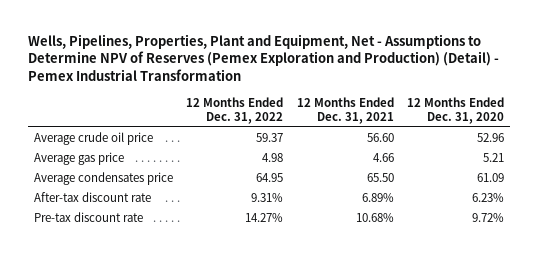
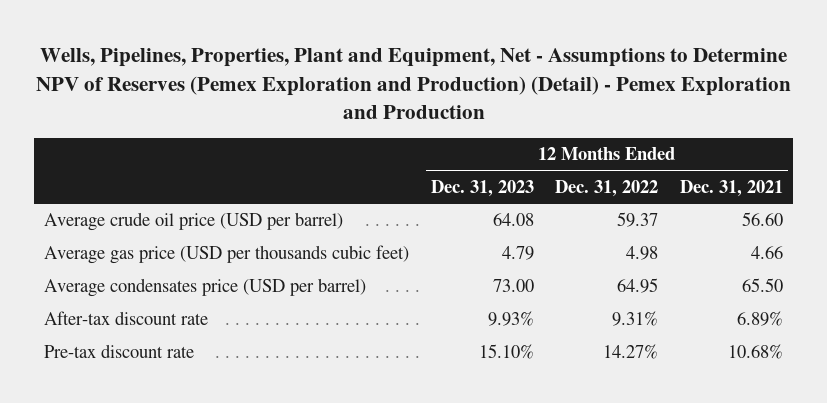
[27,33,499,82] Wells, Pipelines, Properties, Plant and Equipment, Net - Assumptions to Determine NPV of Reserves (Pemex Exploration and Production) (Detail) - Pemex Industrial Transformation -> [35,48,791,120] Wells, Pipelines, Properties, Plant and Equipment, Net - Assumptions to Determine NPV of Reserves (Pemex Exploration and Production) (Detail) - Pemex Exploration and Production
[406,96,504,124] 12 Months Ended Dec. 31, 2020 -> none
none -> [430,180,534,198] Dec. 31, 2023
[34,132,154,146] Average crude oil price -> [44,212,344,232] Average crude oil price (USD per barrel)
[34,152,125,166] Average gas price -> [44,245,410,265] Average gas price (USD per thousands cubic feet)
[34,172,174,186] Average condensates price -> [44,278,367,298] Average condensates price (USD per barrel)

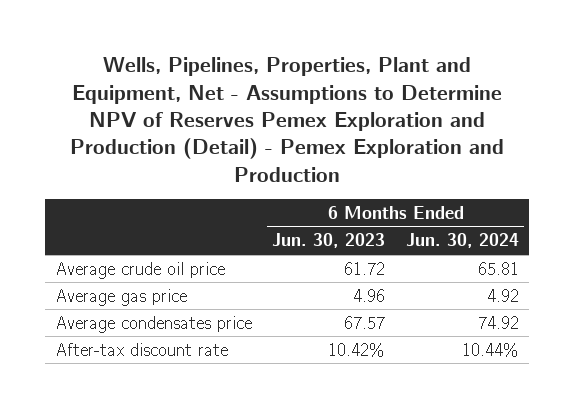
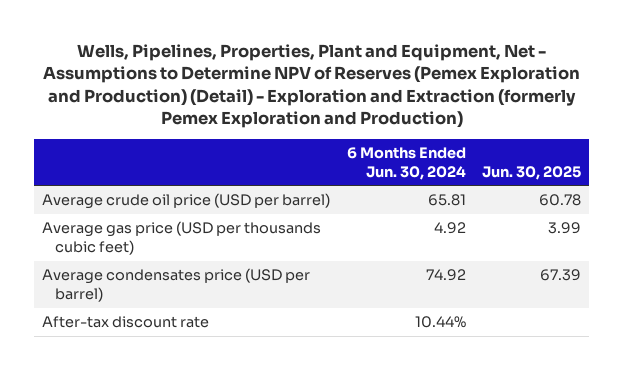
[69,57,504,182] Wells, Pipelines, Properties, Plant and Equipment, Net - Assumptions to Determine NPV of Reserves Pemex Exploration and Production (Detail) - Pemex Exploration and Production -> [42,43,580,129] Wells, Pipelines, Properties, Plant and Equipment, Net - Assumptions to Determine NPV of Reserves (Pemex Exploration and Production) (Detail) - Exploration and Extraction (formerly Pemex Exploration and Production)
[272,233,386,249] Jun. 30, 2023 -> none
none -> [481,165,581,180] Jun. 30, 2025
[55,261,226,279] Average crude oil price -> [42,193,331,210] Average crude oil price (USD per barrel)
[55,288,188,306] Average gas price -> [42,221,322,255] Average gas price (USD per thousands cubic feet)
[55,315,253,333] Average condensates price -> [42,268,311,302] Average condensates price (USD per barrel)

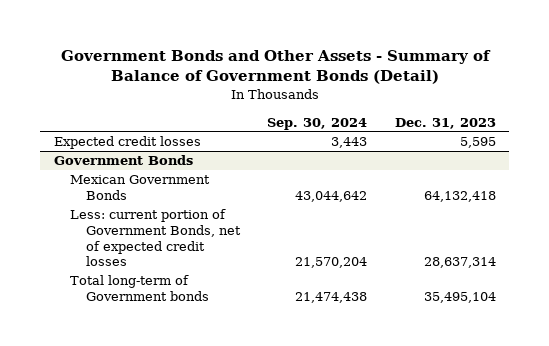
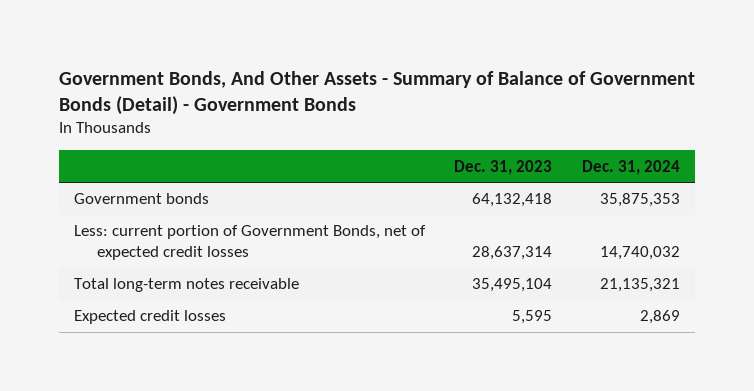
[60,49,491,85] Government Bonds and Other Assets - Summary of Balance of Government Bonds (Detail) -> [58,70,695,115] Government Bonds, And Other Assets - Summary of Balance of Government Bonds (Detail) - Government Bonds
[267,117,368,130] Sep. 30, 2024 -> none
none -> [582,159,681,175] Dec. 31, 2024
[53,155,193,166] Government Bonds -> none
[69,175,210,201] Mexican Government Bonds -> [73,193,209,205] Government bonds
[69,275,210,302] Total long-term of Government bonds -> [73,278,299,293] Total long-term notes receivable
[53,136,201,150] Expected credit losses -> [73,310,226,325] Expected credit losses

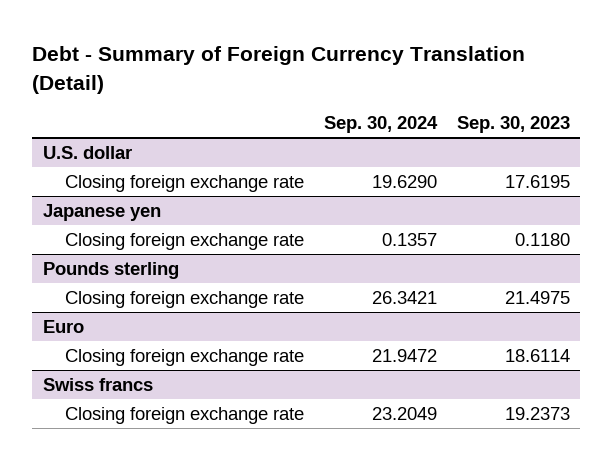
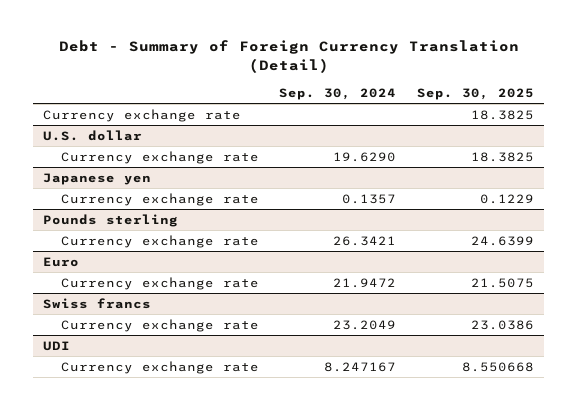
[456,116,570,134] Sep. 30, 2023 -> none
none -> [417,87,535,100] Sep. 30, 2025
none -> [43,108,242,122] Currency exchange rate
[64,175,304,193] Closing foreign exchange rate -> [60,150,259,164] Currency exchange rate
[64,233,304,251] Closing foreign exchange rate -> [60,192,259,206] Currency exchange rate
[64,291,304,309] Closing foreign exchange rate -> [60,234,259,248] Currency exchange rate
[64,349,304,367] Closing foreign exchange rate -> [60,276,259,290] Currency exchange rate
[64,407,304,425] Closing foreign exchange rate -> [60,318,259,332] Currency exchange rate
none -> [43,340,71,351] UDI
none -> [60,360,259,374] Currency exchange rate

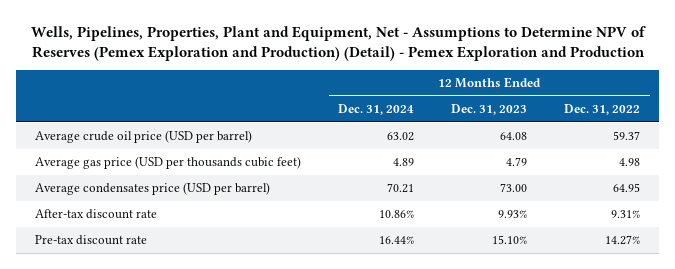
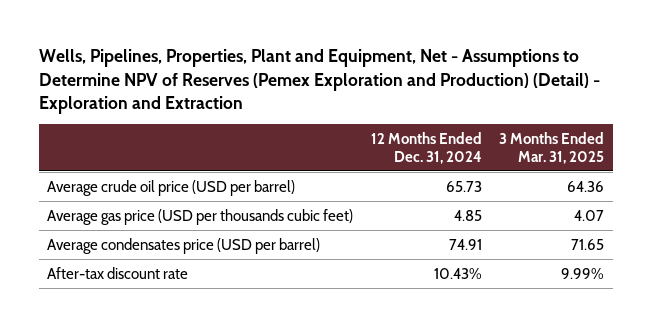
[30,25,646,62] Wells, Pipelines, Properties, Plant and Equipment, Net - Assumptions to Determine NPV of Reserves (Pemex Exploration and Production) (Detail) - Pemex Exploration and Production -> [38,49,600,114] Wells, Pipelines, Properties, Plant and Equipment, Net - Assumptions to Determine NPV of Reserves (Pemex Exploration and Production) (Detail) - Exploration and Extraction
[451,103,528,115] Dec. 31, 2023 -> none
[564,103,641,115] Dec. 31, 2022 -> none
none -> [499,131,605,164] 3 Months Ended Mar. 31, 2025
[34,235,147,246] Pre-tax discount rate -> none
[387,132,415,142] 63.02 -> [445,180,482,192] 65.73
[393,158,415,167] 4.89 -> [453,209,482,221] 4.85
[387,183,415,194] 70.21 -> [448,238,482,250] 74.91
[379,210,415,219] 10.86% -> [433,267,482,279] 10.43%

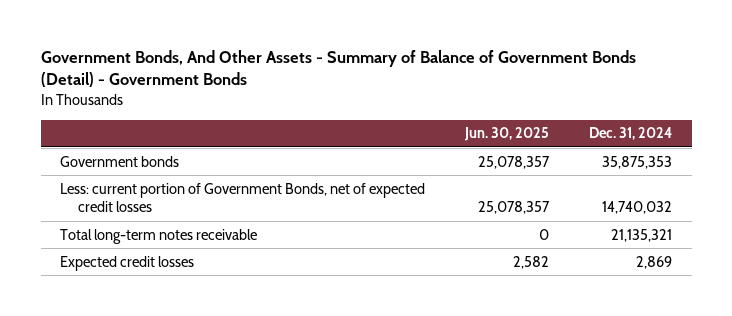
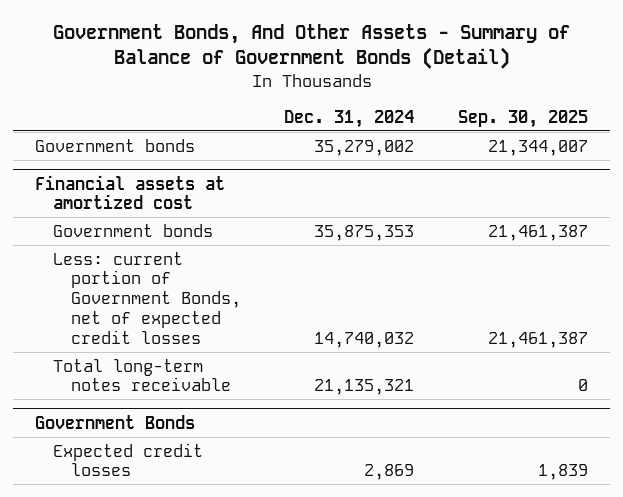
[40,50,636,88] Government Bonds, And Other Assets - Summary of Balance of Government Bonds (Detail) - Government Bonds -> [52,23,570,70] Government Bonds, And Other Assets - Summary of Balance of Government Bonds (Detail)
[464,127,550,142] Jun. 30, 2025 -> none
none -> [457,109,588,128] Sep. 30, 2025
none -> [35,138,196,152] Government bonds
none -> [35,174,226,210] Financial assets at amortized cost
none -> [35,414,196,429] Government Bonds

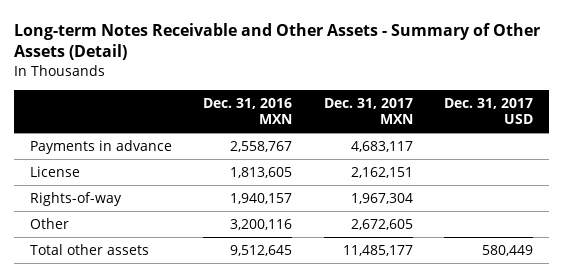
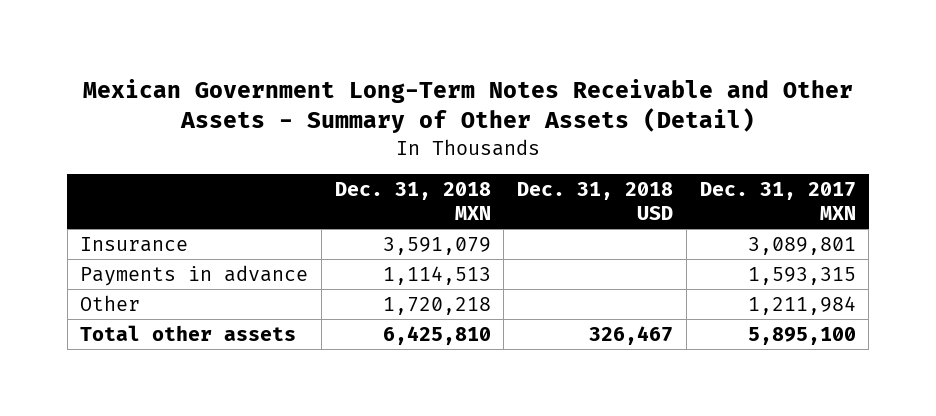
[14,22,541,61] Long-term Notes Receivable and Other Assets - Summary of Other Assets (Detail) -> [82,78,853,134] Mexican Government Long-Term Notes Receivable and Other Assets - Summary of Other Assets (Detail)
[203,97,293,125] Dec. 31, 2016 MXN -> none
[444,97,534,125] Dec. 31, 2017 USD -> none
none -> [334,182,491,221] Dec. 31, 2018 MXN
none -> [517,182,674,221] Dec. 31, 2018 USD
[29,165,80,177] License -> none
[29,191,122,206] Rights-of-way -> none
none -> [80,236,189,252] Insurance
[350,140,413,152] 4,683,117 -> [747,266,856,285] 1,593,315
[350,218,413,230] 2,672,605 -> [747,295,856,315] 1,211,984
[342,244,413,256] 11,485,177 -> [747,326,856,345] 5,895,100

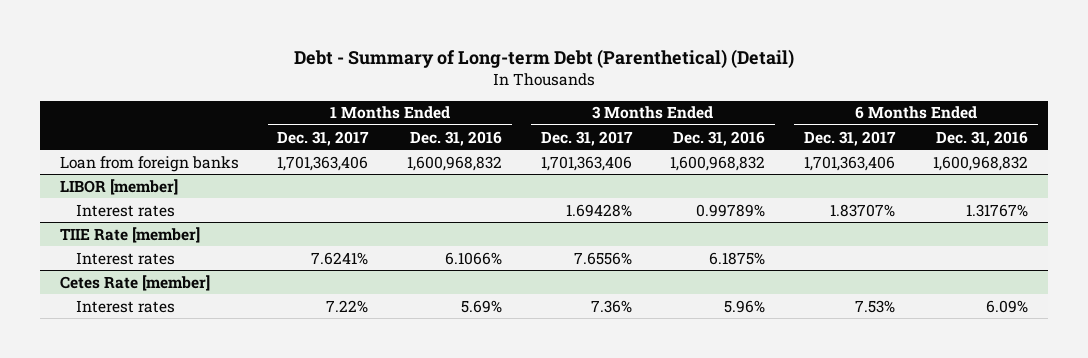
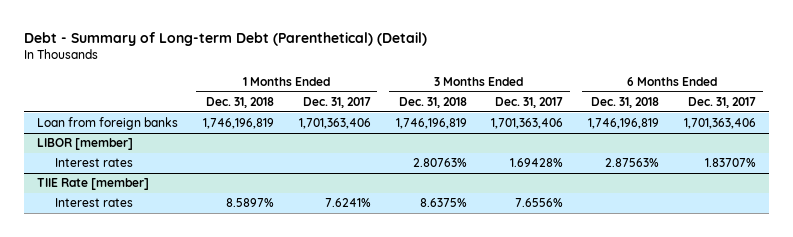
[409,130,502,146] Dec. 31, 2016 -> none
[673,130,766,146] Dec. 31, 2016 -> none
[936,130,1029,146] Dec. 31, 2016 -> none
none -> [205,96,274,108] Dec. 31, 2018
none -> [398,96,467,108] Dec. 31, 2018
none -> [591,96,660,108] Dec. 31, 2018
[59,274,210,291] Cetes Rate [member] -> none
[75,299,175,313] Interest rates -> none

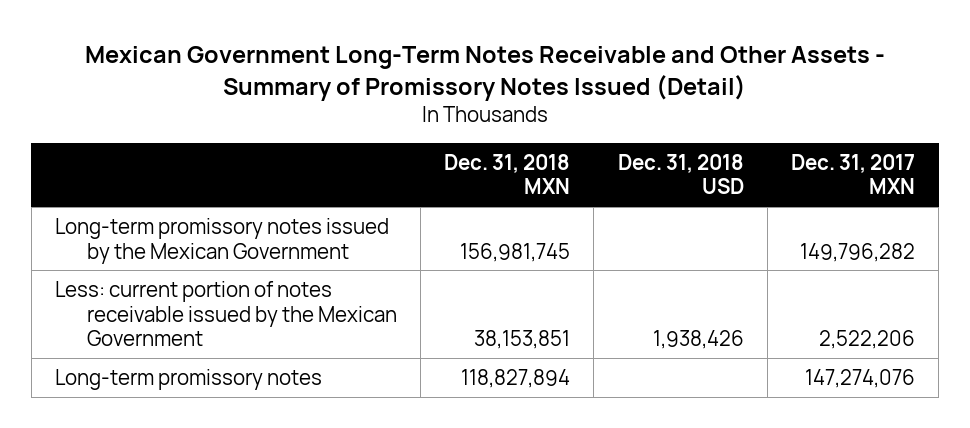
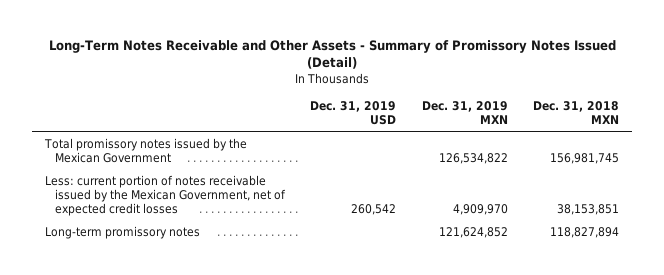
[85,45,886,101] Mexican Government Long-Term Notes Receivable and Other Assets - Summary of Promissory Notes Issued (Detail) -> [48,39,616,70] Long-Term Notes Receivable and Other Assets - Summary of Promissory Notes Issued (Detail)
[617,153,744,195] Dec. 31, 2018 USD -> none
[791,153,916,195] Dec. 31, 2017 MXN -> none
none -> [310,100,397,125] Dec. 31, 2019 USD
none -> [421,100,508,124] Dec. 31, 2019 MXN
[54,217,389,264] Long-term promissory notes issued by the Mexican Government -> [43,137,247,163] Total promissory notes issued by the Mexican Government
[54,280,397,347] Less: current portion of notes receivable issued by the Mexican Government -> [44,174,286,216] Less: current portion of notes receivable issued by the Mexican Government, net of expected credit losses

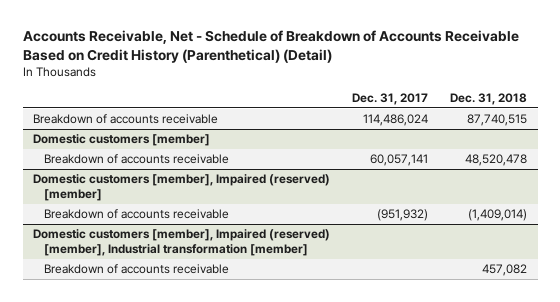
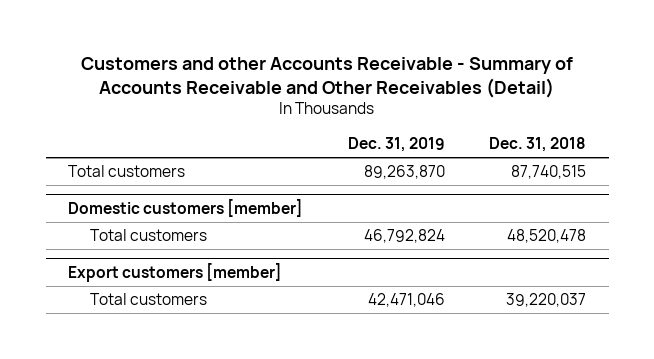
[22,30,519,63] Accounts Receivable, Net - Schedule of Breakdown of Accounts Receivable Based on Credit History (Parenthetical) (Detail) -> [81,56,574,98] Customers and other Accounts Receivable - Summary of Accounts Receivable and Other Receivables (Detail)
[352,93,429,106] Dec. 31, 2017 -> none
none -> [347,137,445,153] Dec. 31, 2019
[33,114,219,125] Breakdown of accounts receivable -> [67,165,185,178] Total customers
[33,174,331,201] Domestic customers [member], Impaired (reserved) [member] -> none
[44,209,230,220] Breakdown of accounts receivable -> none
[33,229,331,256] Domestic customers [member], Impaired (reserved) [member], Industrial transformation [member] -> none
[44,264,230,275] Breakdown of accounts receivable -> none
[44,154,230,165] Breakdown of accounts receivable -> [90,229,208,242] Total customers
none -> [67,262,282,282] Export customers [member]
none -> [90,293,208,306] Total customers

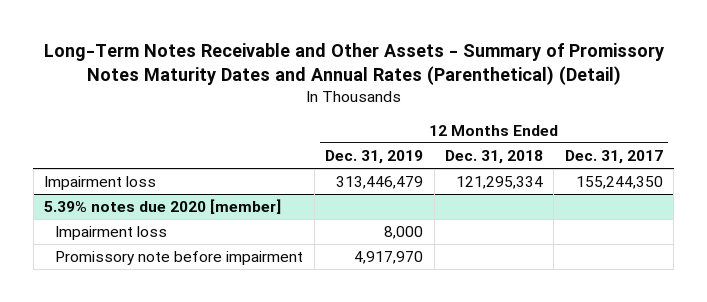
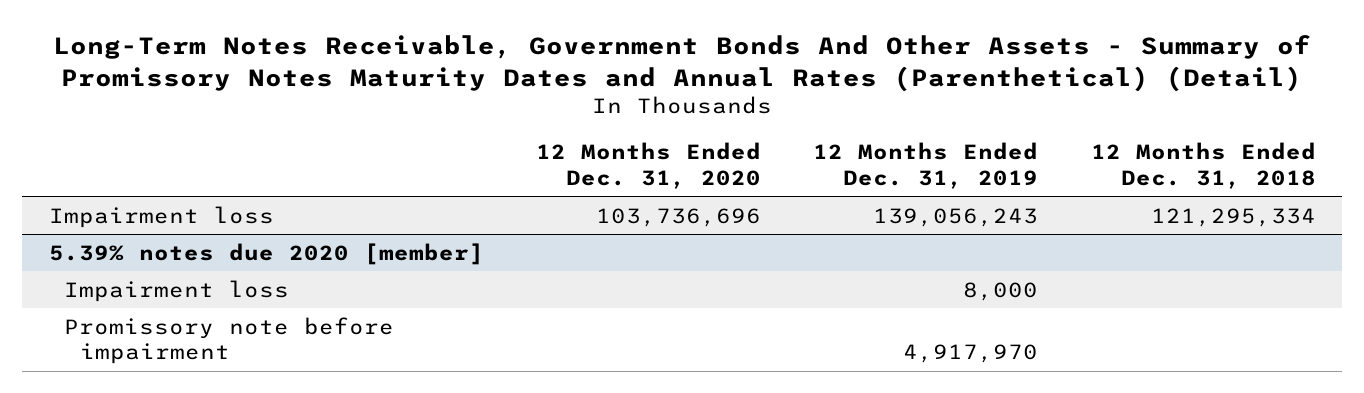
[43,43,664,86] Long-Term Notes Receivable and Other Assets - Summary of Promissory Notes Maturity Dates and Annual Rates (Parenthetical) (Detail) -> [53,35,1312,92] Long-Term Notes Receivable, Government Bonds And Other Assets - Summary of Promissory Notes Maturity Dates and Annual Rates (Parenthetical) (Detail)
[564,150,663,165] Dec. 31, 2017 -> none
none -> [536,142,762,189] 12 Months Ended Dec. 31, 2020
[336,176,424,190] 313,446,479 -> [873,207,1039,227] 139,056,243

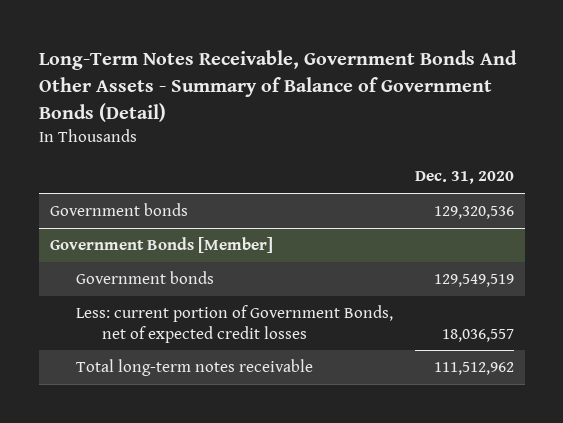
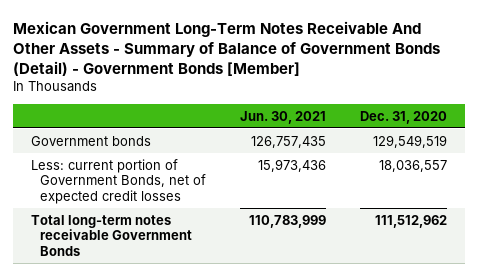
[38,50,517,122] Long-Term Notes Receivable, Government Bonds And Other Assets - Summary of Balance of Government Bonds (Detail) -> [13,20,441,76] Mexican Government Long-Term Notes Receivable And Other Assets - Summary of Balance of Government Bonds (Detail) - Government Bonds [Member]
none -> [240,110,327,124] Jun. 30, 2021
[49,203,188,217] Government bonds -> none
[49,237,273,254] Government Bonds [Member] -> none
[75,359,313,377] Total long-term notes receivable -> [30,214,192,257] Total long-term notes receivable Government Bonds

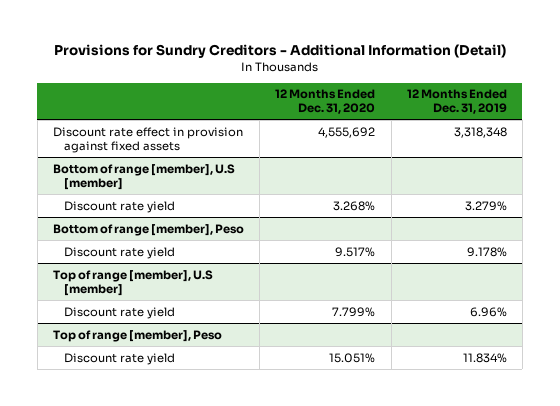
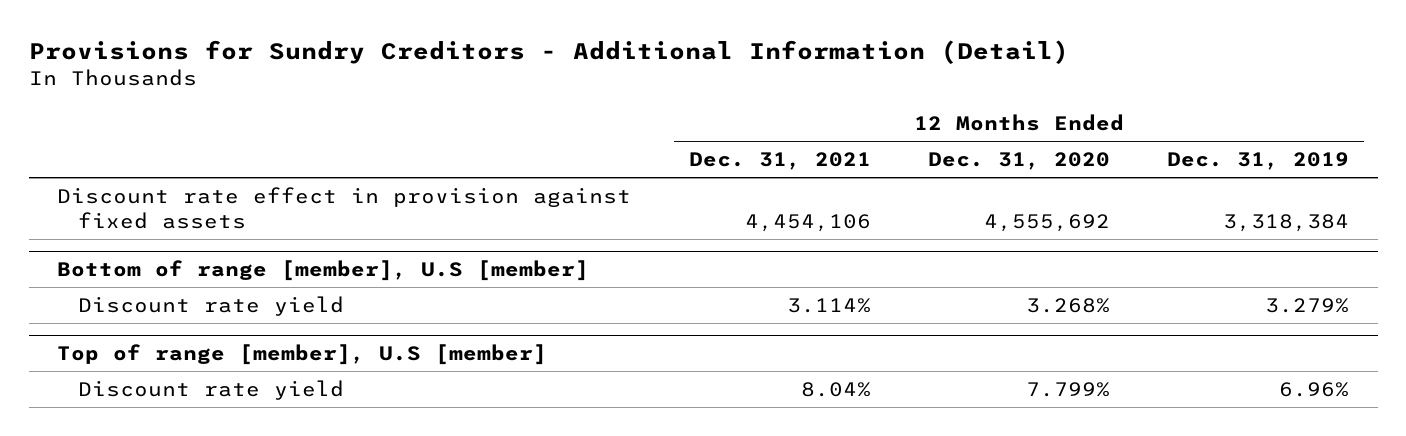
none -> [688,151,871,170] Dec. 31, 2021
[453,126,507,138] 3,318,348 -> [1223,213,1350,232] 3,318,384
[53,223,245,236] Bottom of range [member], Peso -> none
[63,246,175,259] Discount rate yield -> none
[53,329,223,342] Top of range [member], Peso -> none
[63,352,175,365] Discount rate yield -> none

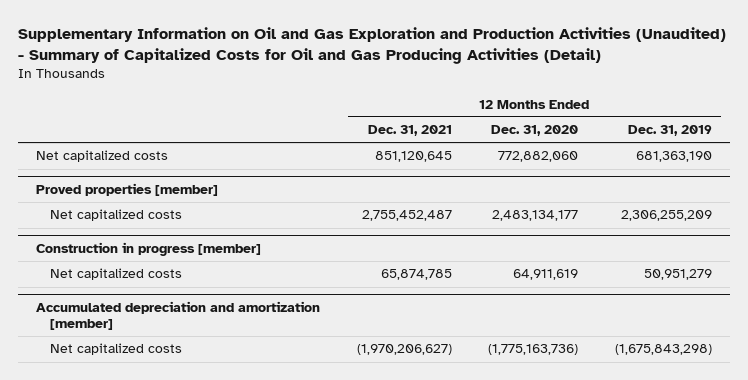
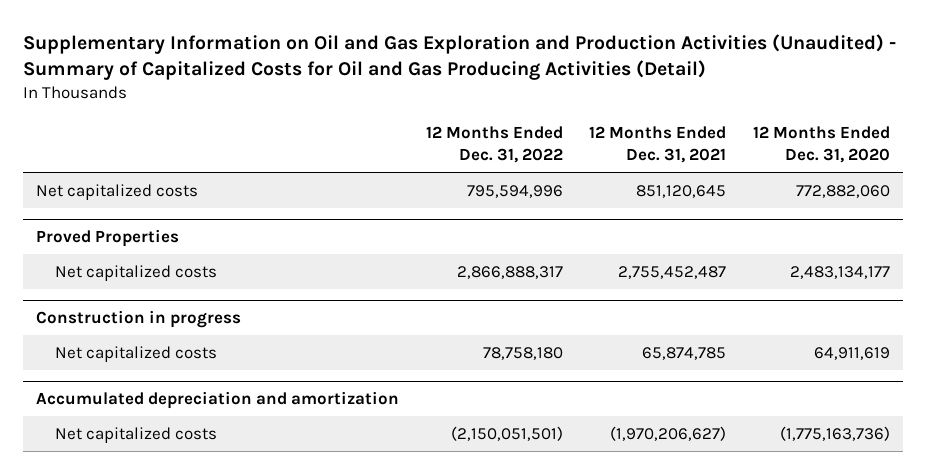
[627,125,712,137] Dec. 31, 2019 -> none
none -> [425,126,563,164] 12 Months Ended Dec. 31, 2022
[36,183,219,197] Proved properties [member] -> [36,228,180,247] Proved Properties
[36,242,262,257] Construction in progress [member] -> [36,309,242,328] Construction in progress
[36,301,321,330] Accumulated depreciation and amortization [member] -> [36,390,400,409] Accumulated depreciation and amortization

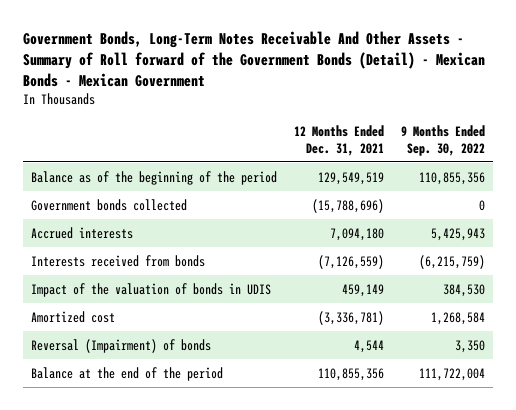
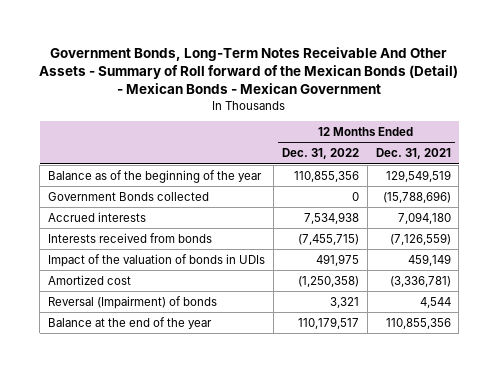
[22,30,485,87] Government Bonds, Long-Term Notes Receivable And Other Assets - Summary of Roll forward of the Government Bonds (Detail) - Mexican Bonds - Mexican Government -> [39,46,459,94] Government Bonds, Long-Term Notes Receivable And Other Assets - Summary of Roll forward of the Mexican Bonds (Detail) - Mexican Bonds - Mexican Government
[400,125,485,156] 9 Months Ended Sep. 30, 2022 -> none
none -> [281,148,359,160] Dec. 31, 2022
[30,170,277,185] Balance as of the beginning of the period -> [48,169,263,183] Balance as of the beginning of the year
[30,198,187,211] Government bonds collected -> [48,191,210,201] Government Bonds collected
[30,282,271,297] Impact of the valuation of bonds in UDIS -> [48,253,266,267] Impact of the valuation of bonds in UDIs
[30,366,223,381] Balance at the end of the period -> [48,316,213,329] Balance at the end of the year

